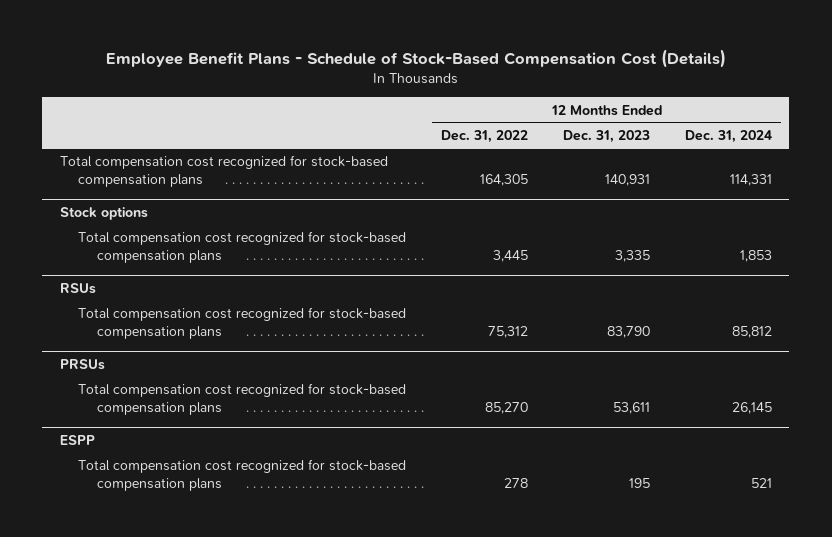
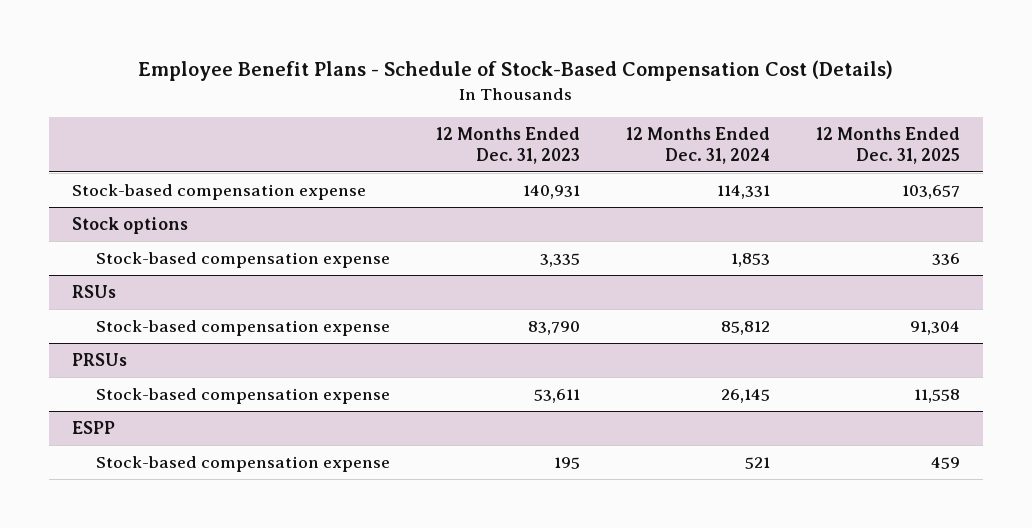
[441,130,529,144] Dec. 31, 2022 -> none
none -> [815,127,960,164] 12 Months Ended Dec. 31, 2025
[59,155,388,187] Total compensation cost recognized for stock-based compensation plans -> [72,183,367,200] Stock-based compensation expense
[78,231,407,263] Total compensation cost recognized for stock-based compensation plans -> [95,251,390,268] Stock-based compensation expense
[78,307,407,339] Total compensation cost recognized for stock-based compensation plans -> [95,319,390,336] Stock-based compensation expense
[78,383,407,415] Total compensation cost recognized for stock-based compensation plans -> [95,387,390,404] Stock-based compensation expense
[78,459,407,491] Total compensation cost recognized for stock-based compensation plans -> [95,455,390,472] Stock-based compensation expense

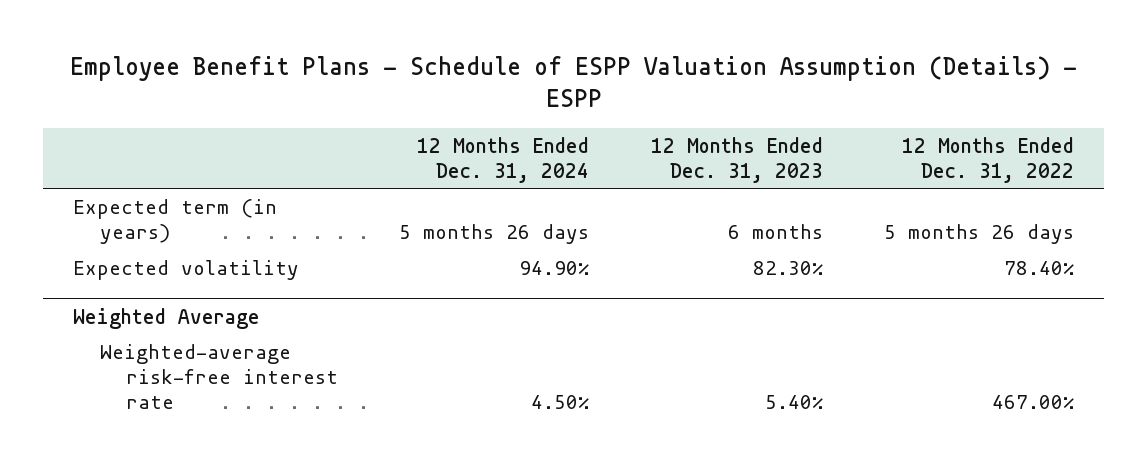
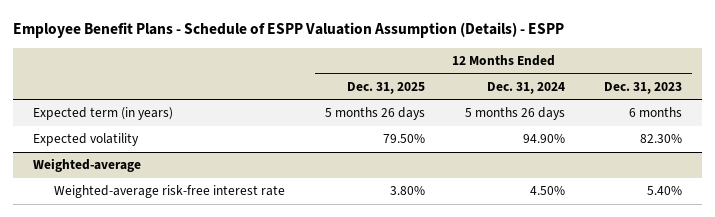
[901,136,1074,183] 12 Months Ended Dec. 31, 2022 -> none
none -> [346,81,425,94] Dec. 31, 2025
[73,307,261,329] Weighted Average -> [32,158,141,173] Weighted-average

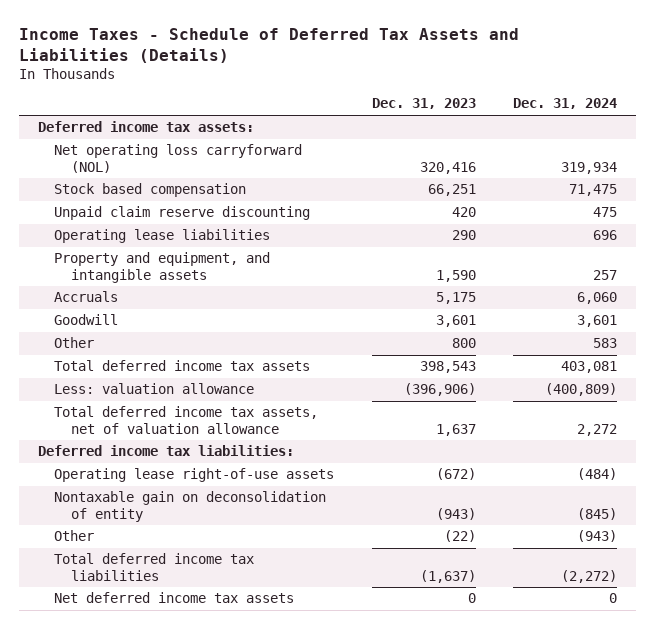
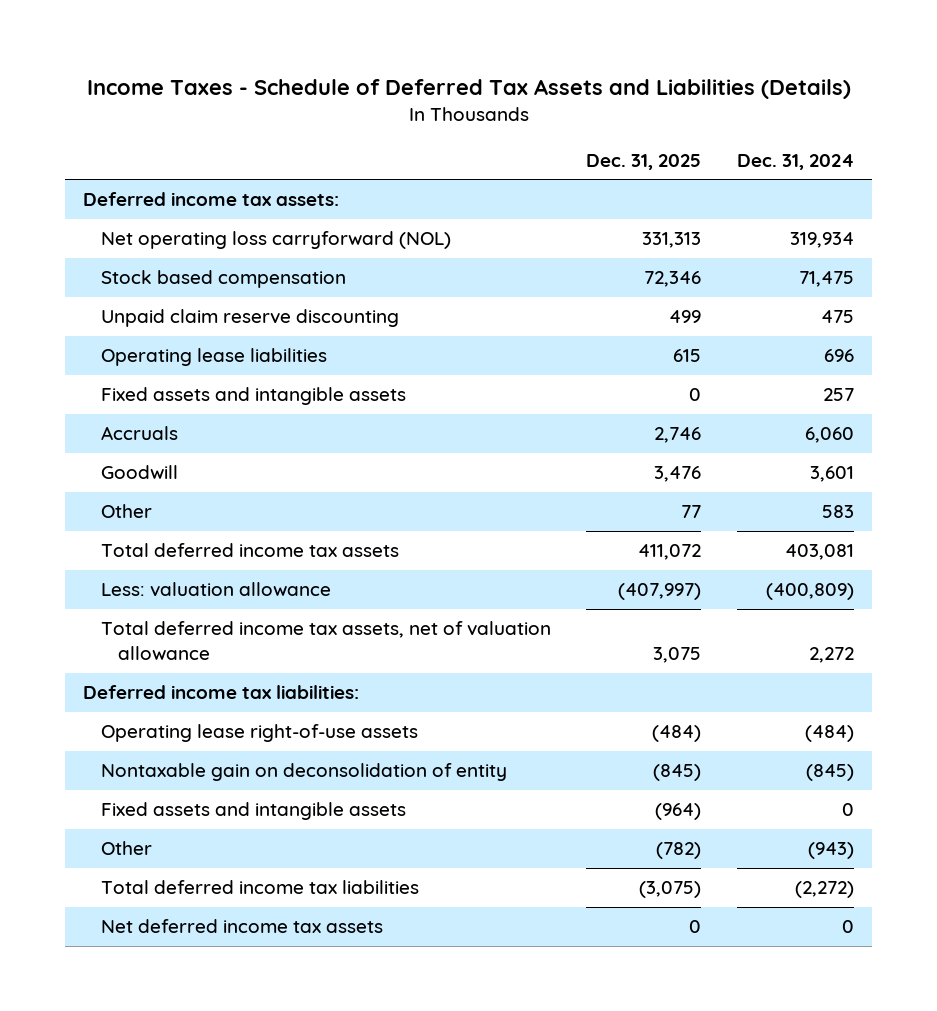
[371,98,476,110] Dec. 31, 2023 -> none
none -> [586,153,702,170] Dec. 31, 2025
[54,252,271,283] Property and equipment, and intangible assets -> [100,387,406,406] Fixed assets and intangible assets
none -> [100,802,406,821] Fixed assets and intangible assets

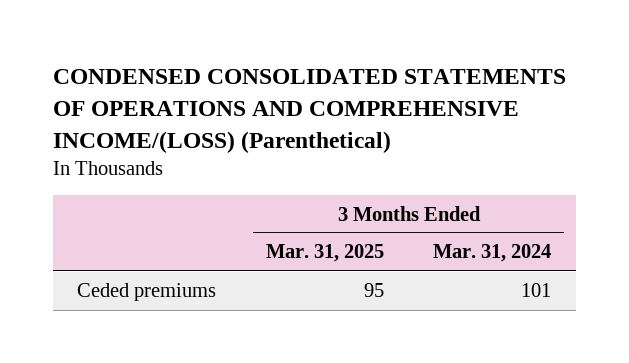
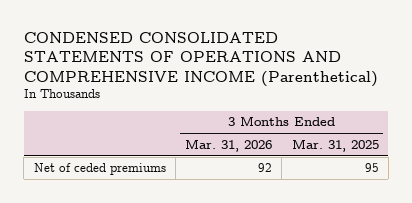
[52,69,566,153] CONDENSED CONSOLIDATED STATEMENTS OF OPERATIONS AND COMPREHENSIVE INCOME/(LOSS) (Parenthetical) -> [23,32,378,87] CONDENSED CONSOLIDATED STATEMENTS OF OPERATIONS AND COMPREHENSIVE INCOME (Parenthetical)
[433,244,552,263] Mar. 31, 2024 -> none
none -> [185,138,273,152] Mar. 31, 2026
[77,283,217,302] Ceded premiums -> [33,163,166,176] Net of ceded premiums

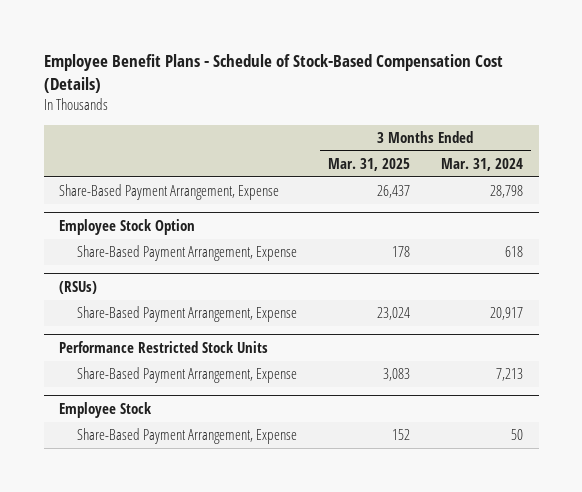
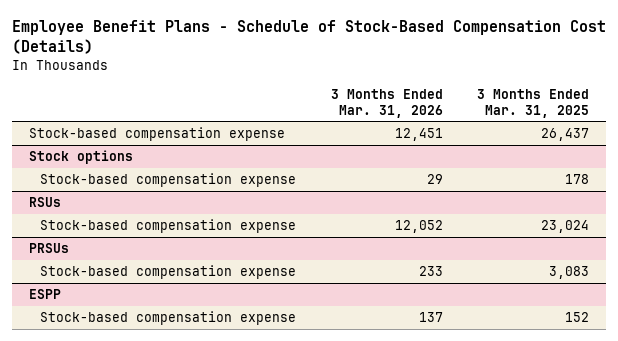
[440,158,523,172] Mar. 31, 2024 -> none
none -> [330,88,443,118] 3 Months Ended Mar. 31, 2026
[59,184,280,201] Share-Based Payment Arrangement, Expense -> [28,127,285,142] Stock-based compensation expense
[59,219,196,236] Employee Stock Option -> [28,150,133,165] Stock options
[76,245,297,262] Share-Based Payment Arrangement, Expense -> [40,173,297,188] Stock-based compensation expense
[59,281,98,295] (RSUs) -> [28,197,61,208] RSUs
[76,306,297,323] Share-Based Payment Arrangement, Expense -> [40,219,297,234] Stock-based compensation expense
[59,341,269,354] Performance Restricted Stock Units -> [28,243,69,254] PRSUs
[76,367,297,384] Share-Based Payment Arrangement, Expense -> [40,265,297,280] Stock-based compensation expense
[59,402,153,419] Employee Stock -> [28,289,61,300] ESPP
[76,428,297,445] Share-Based Payment Arrangement, Expense -> [40,311,297,326] Stock-based compensation expense

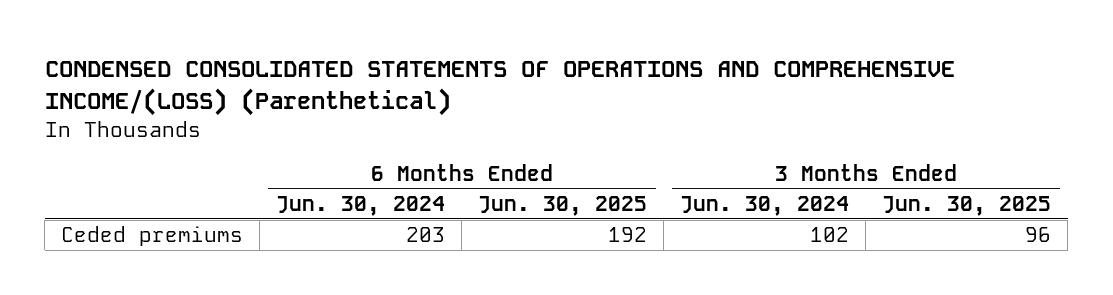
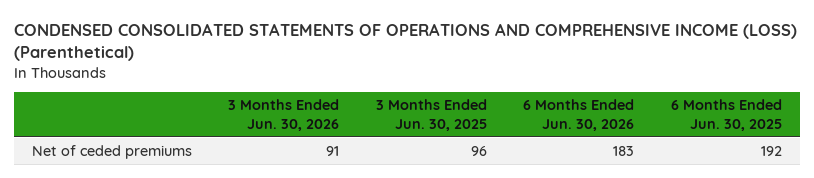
[44,61,955,117] CONDENSED CONSOLIDATED STATEMENTS OF OPERATIONS AND COMPREHENSIVE INCOME/(LOSS) (Parenthetical) -> [13,23,797,62] CONDENSED CONSOLIDATED STATEMENTS OF OPERATIONS AND COMPREHENSIVE INCOME (LOSS) (Parenthetical)
[276,196,446,217] Jun. 30, 2024 -> none
[680,196,850,217] Jun. 30, 2024 -> none
none -> [228,99,340,131] 3 Months Ended Jun. 30, 2026
none -> [523,99,635,131] 6 Months Ended Jun. 30, 2026
[61,226,244,247] Ceded premiums -> [31,145,192,160] Net of ceded premiums

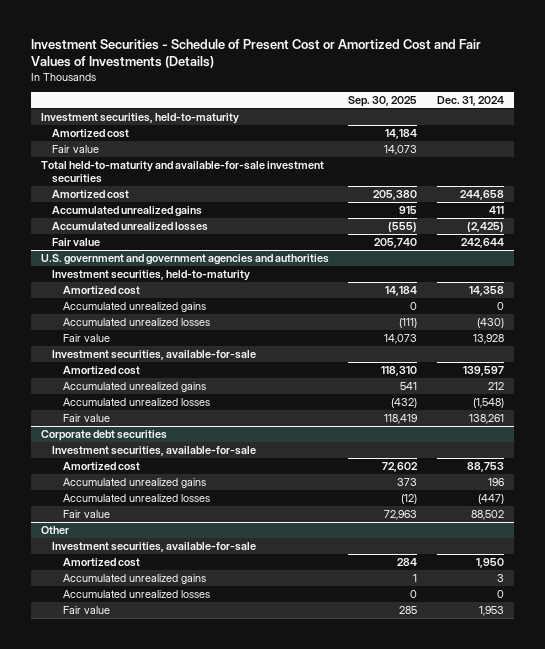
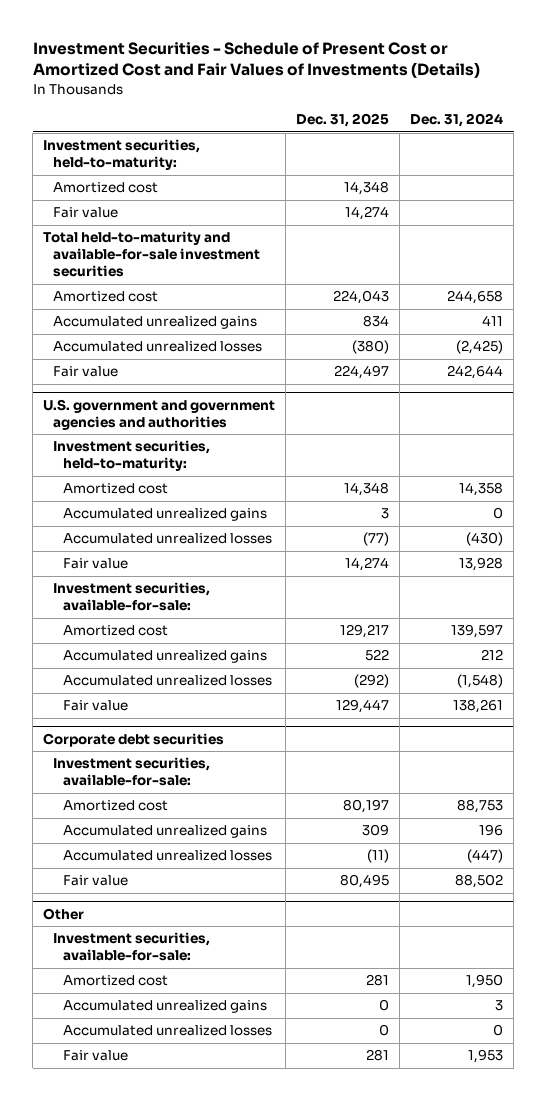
[348,96,418,108] Sep. 30, 2025 -> none
none -> [296,113,390,128] Dec. 31, 2025
[41,112,240,124] Investment securities, held-to-maturity -> [43,139,201,171] Investment securities, held-to-maturity:
[52,269,251,281] Investment securities, held-to-maturity -> [53,440,211,472] Investment securities, held-to-maturity:
[52,349,257,360] Investment securities, available-for-sale -> [53,582,211,612] Investment securities, available-for-sale:
[52,445,257,456] Investment securities, available-for-sale -> [53,757,211,787] Investment securities, available-for-sale:
[52,541,257,552] Investment securities, available-for-sale -> [53,932,211,962] Investment securities, available-for-sale:

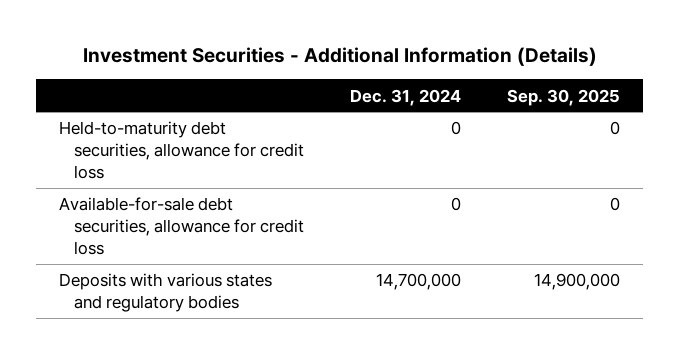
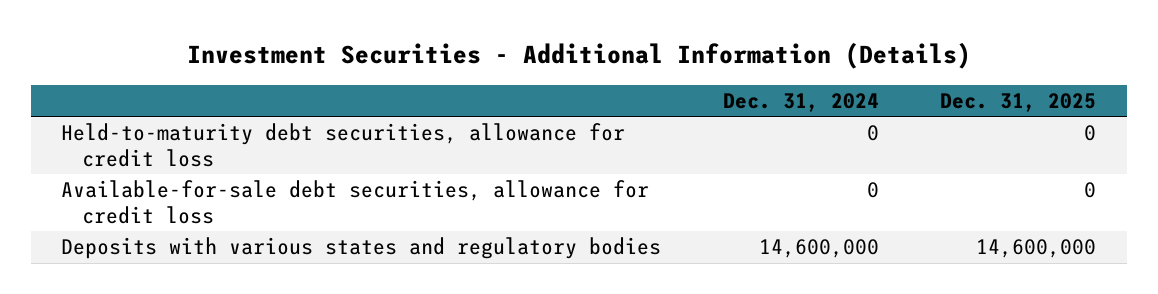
[507,88,621,106] Sep. 30, 2025 -> none
none -> [940,92,1097,112] Dec. 31, 2025
[376,273,462,291] 14,700,000 -> [758,239,879,259] 14,600,000

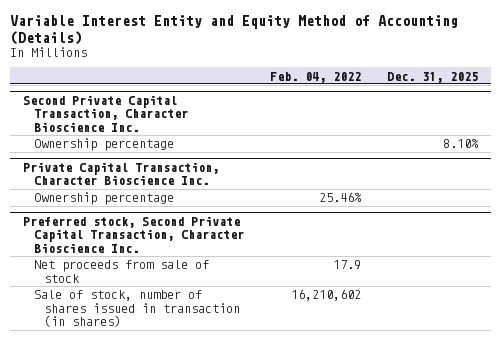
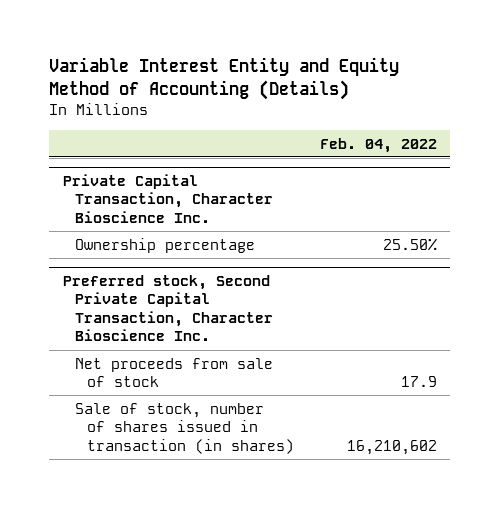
[387,71,479,83] Dec. 31, 2025 -> none
[23,94,188,132] Second Private Capital Transaction, Character Bioscience Inc. -> none
[33,138,174,152] Ownership percentage -> none
[318,192,362,203] 25.46% -> [383,237,438,251] 25.50%

